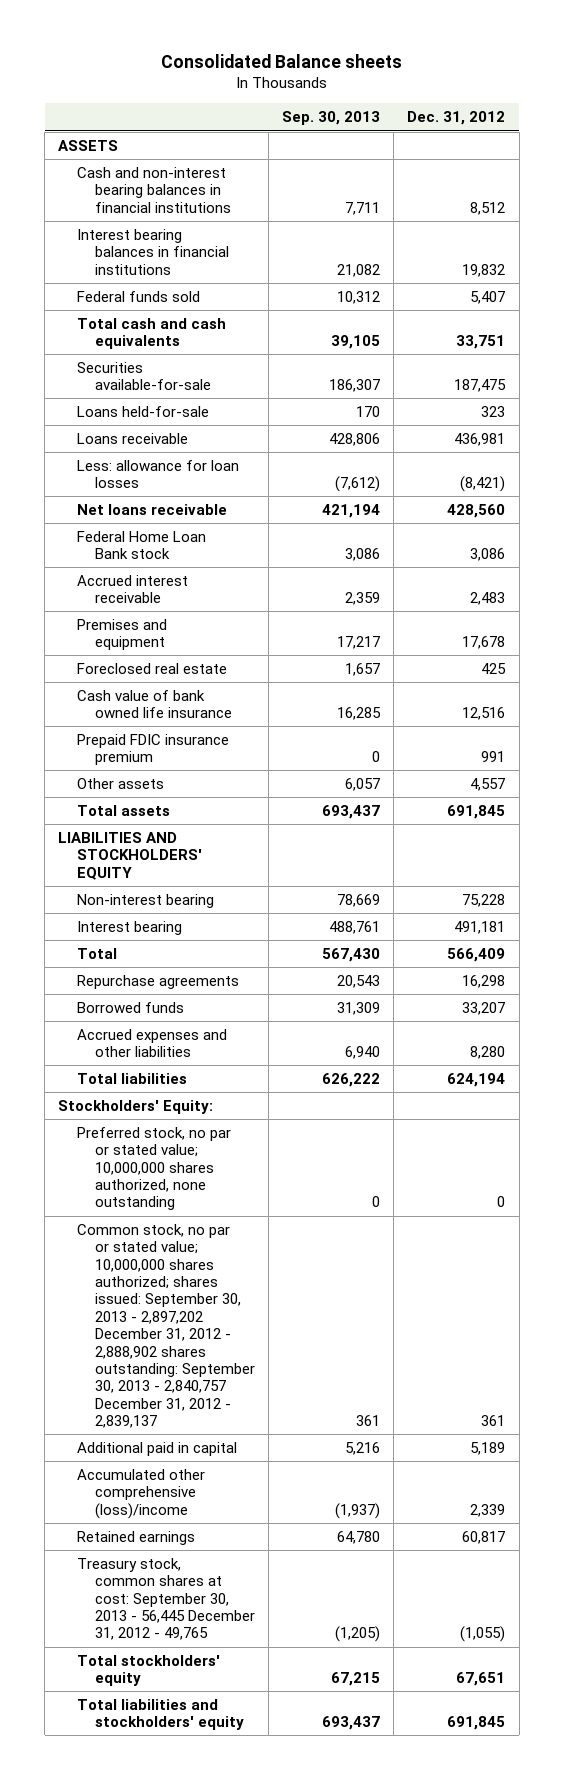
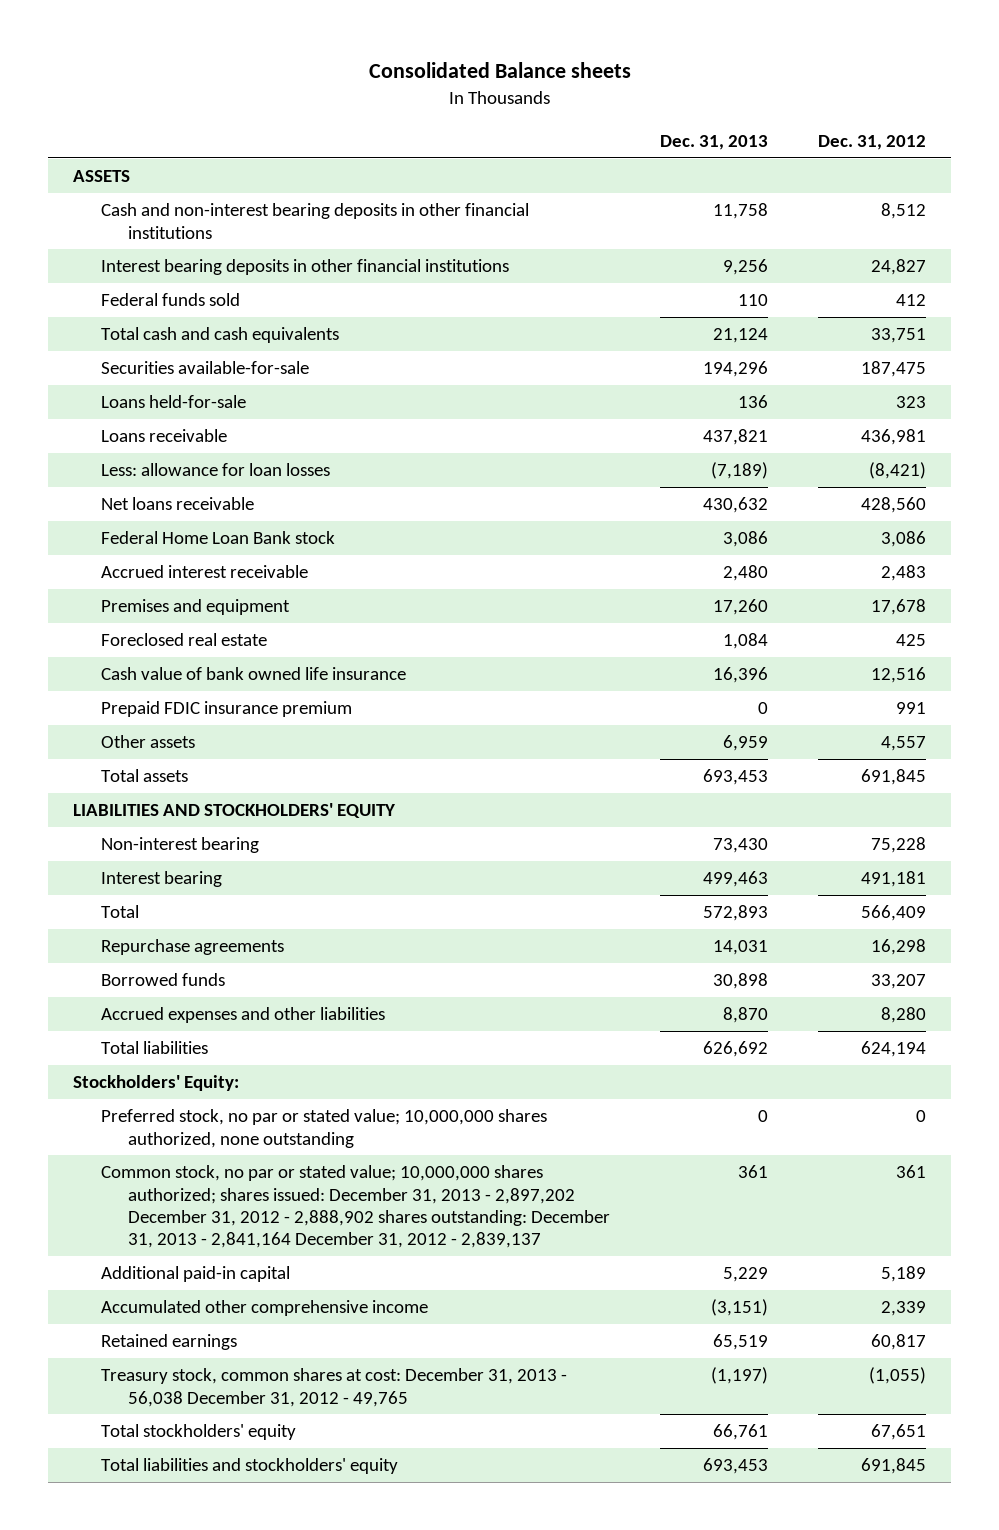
[282,111,381,126] Sep. 30, 2013 -> none
none -> [659,134,768,150] Dec. 31, 2013
[76,166,232,213] Cash and non-interest bearing balances in financial institutions -> [100,203,529,239] Cash and non-interest bearing deposits in other financial institutions
[76,228,230,275] Interest bearing balances in financial institutions -> [100,259,509,276] Interest bearing deposits in other financial institutions
[462,263,506,277] 19,832 -> [871,259,927,276] 24,827
[470,290,506,304] 5,407 -> [896,294,927,307] 412
[76,1223,256,1429] Common stock, no par or stated value; 10,000,000 shares authorized; shares issued: September 30, 2013 - 2,897,202 December 31, 2012 - 2,888,902 shares outstanding: September 30, 2013 - 2,840,757 December 31, 2012 - 2,839,137 -> [100,1165,610,1248] Common stock, no par or stated value; 10,000,000 shares authorized; shares issued: December 31, 2013 - 2,897,202 December 31, 2012 - 2,888,902 shares outstanding: December 31, 2013 - 2,841,164 December 31, 2012 - 2,839,137
[76,1441,237,1456] Additional paid in capital -> [100,1266,290,1283] Additional paid-in capital
[76,1468,205,1519] Accumulated other comprehensive (loss)/income -> [100,1300,428,1317] Accumulated other comprehensive income
[76,1557,256,1641] Treasury stock, common shares at cost: September 30, 2013 - 56,445 December 31, 2012 - 49,765 -> [100,1368,567,1407] Treasury stock, common shares at cost: December 31, 2013 - 56,038 December 31, 2012 - 49,765

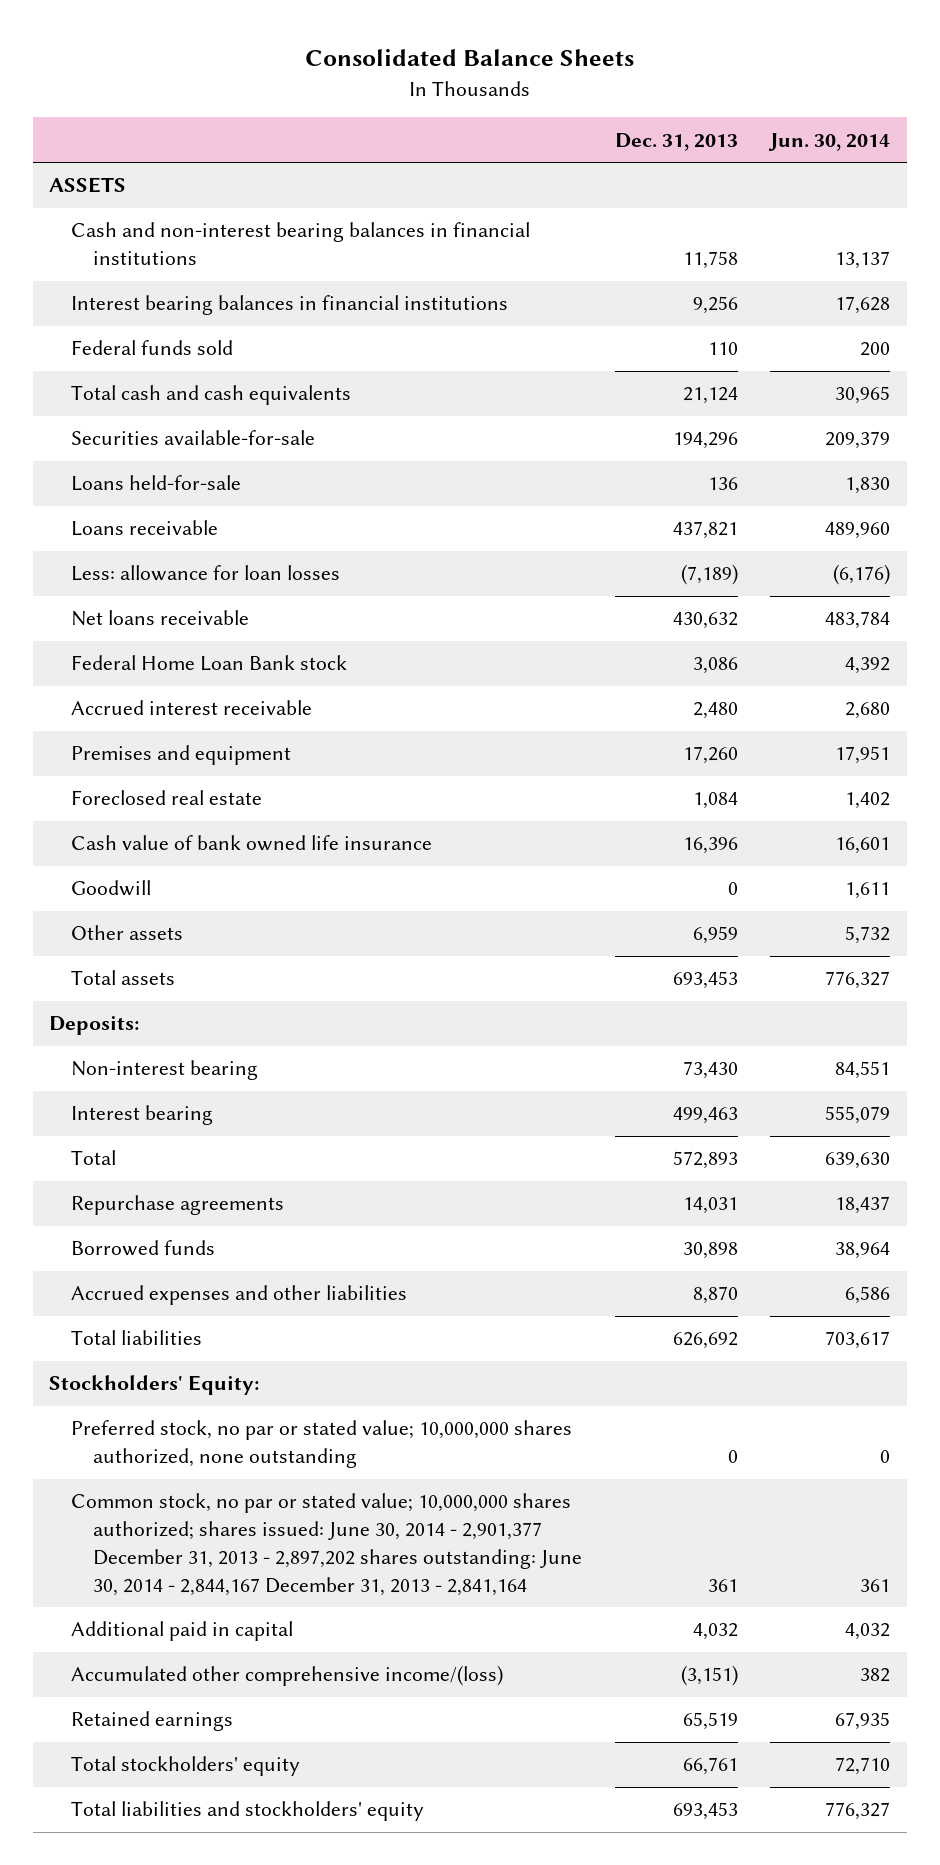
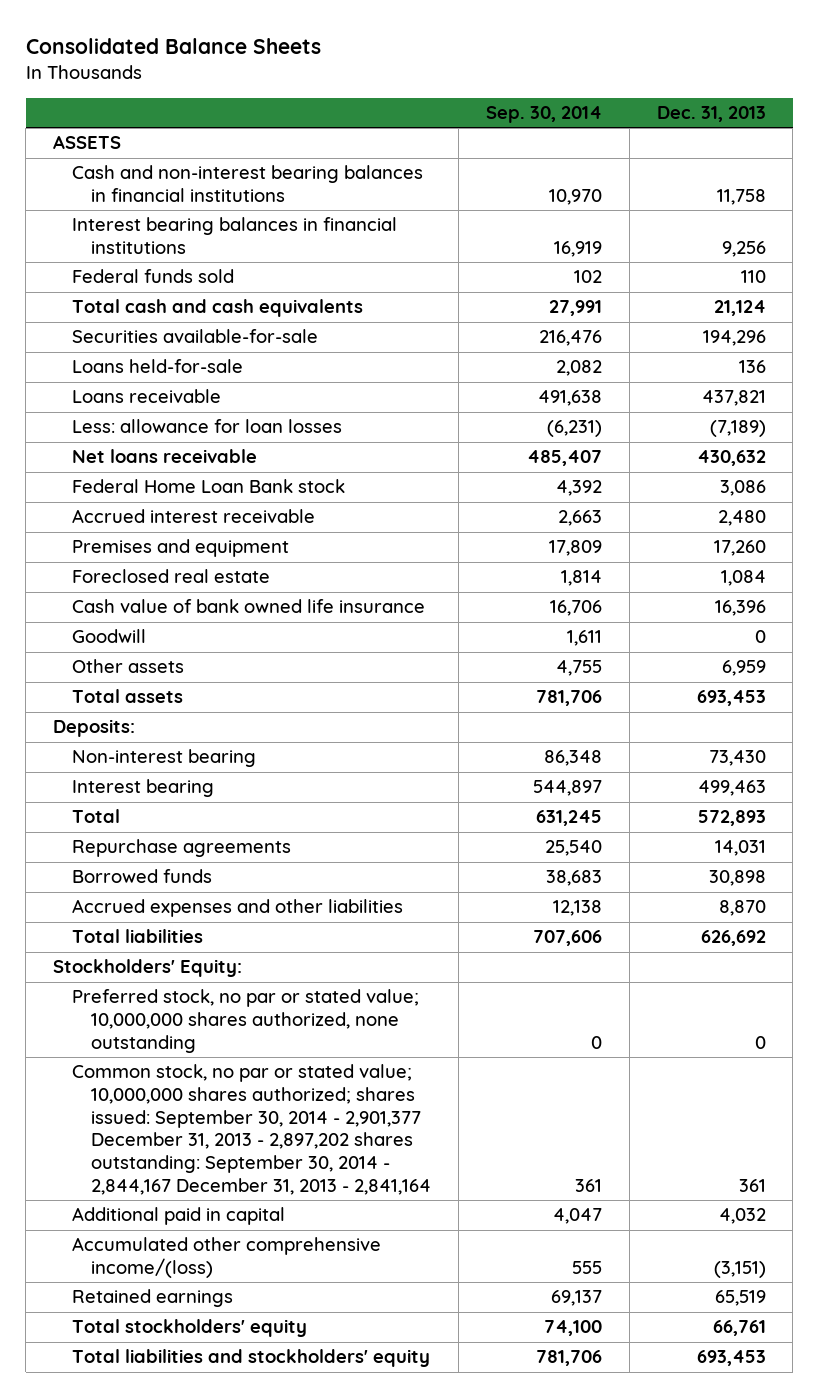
[768,132,891,151] Jun. 30, 2014 -> none
none -> [485,105,602,123] Sep. 30, 2014
[71,1493,583,1597] Common stock, no par or stated value; 10,000,000 shares authorized; shares issued: June 30, 2014 - 2,901,377 December 31, 2013 - 2,897,202 shares outstanding: June 30, 2014 - 2,844,167 December 31, 2013 - 2,841,164 -> [72,1064,431,1195] Common stock, no par or stated value; 10,000,000 shares authorized; shares issued: September 30, 2014 - 2,901,377 December 31, 2013 - 2,897,202 shares outstanding: September 30, 2014 - 2,844,167 December 31, 2013 - 2,841,164

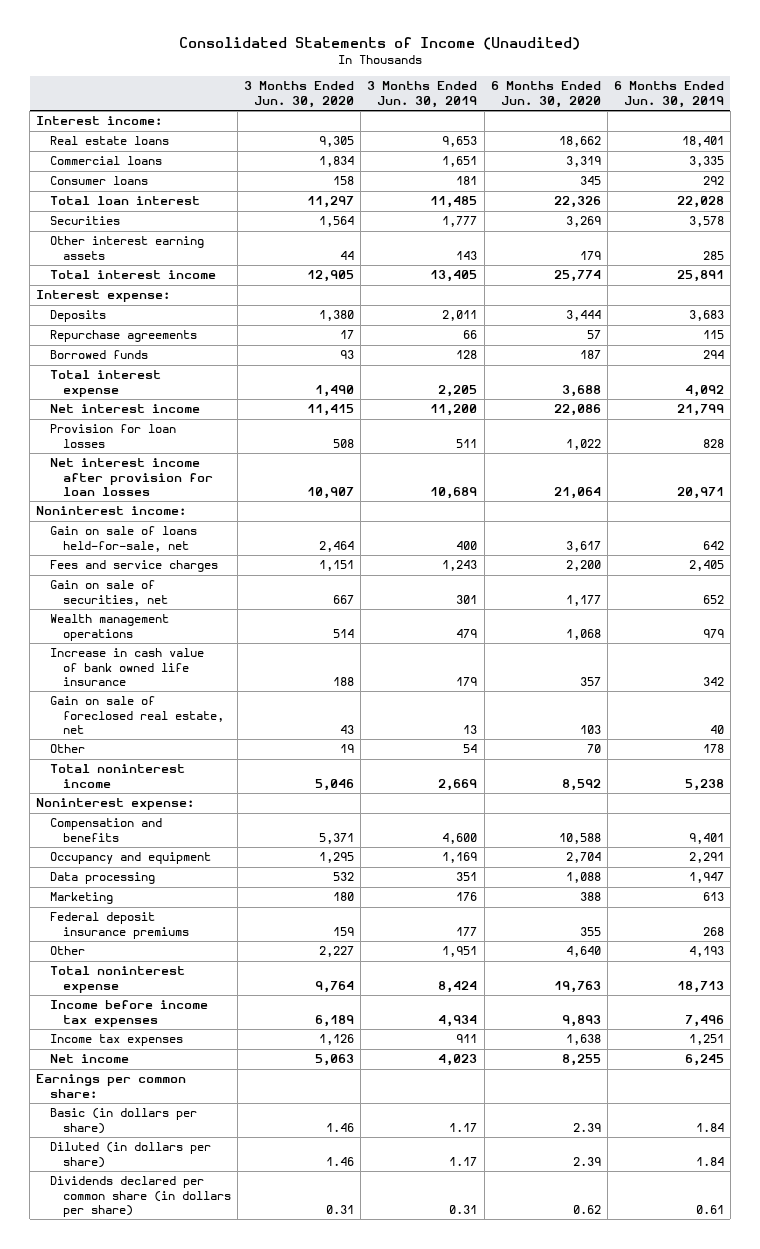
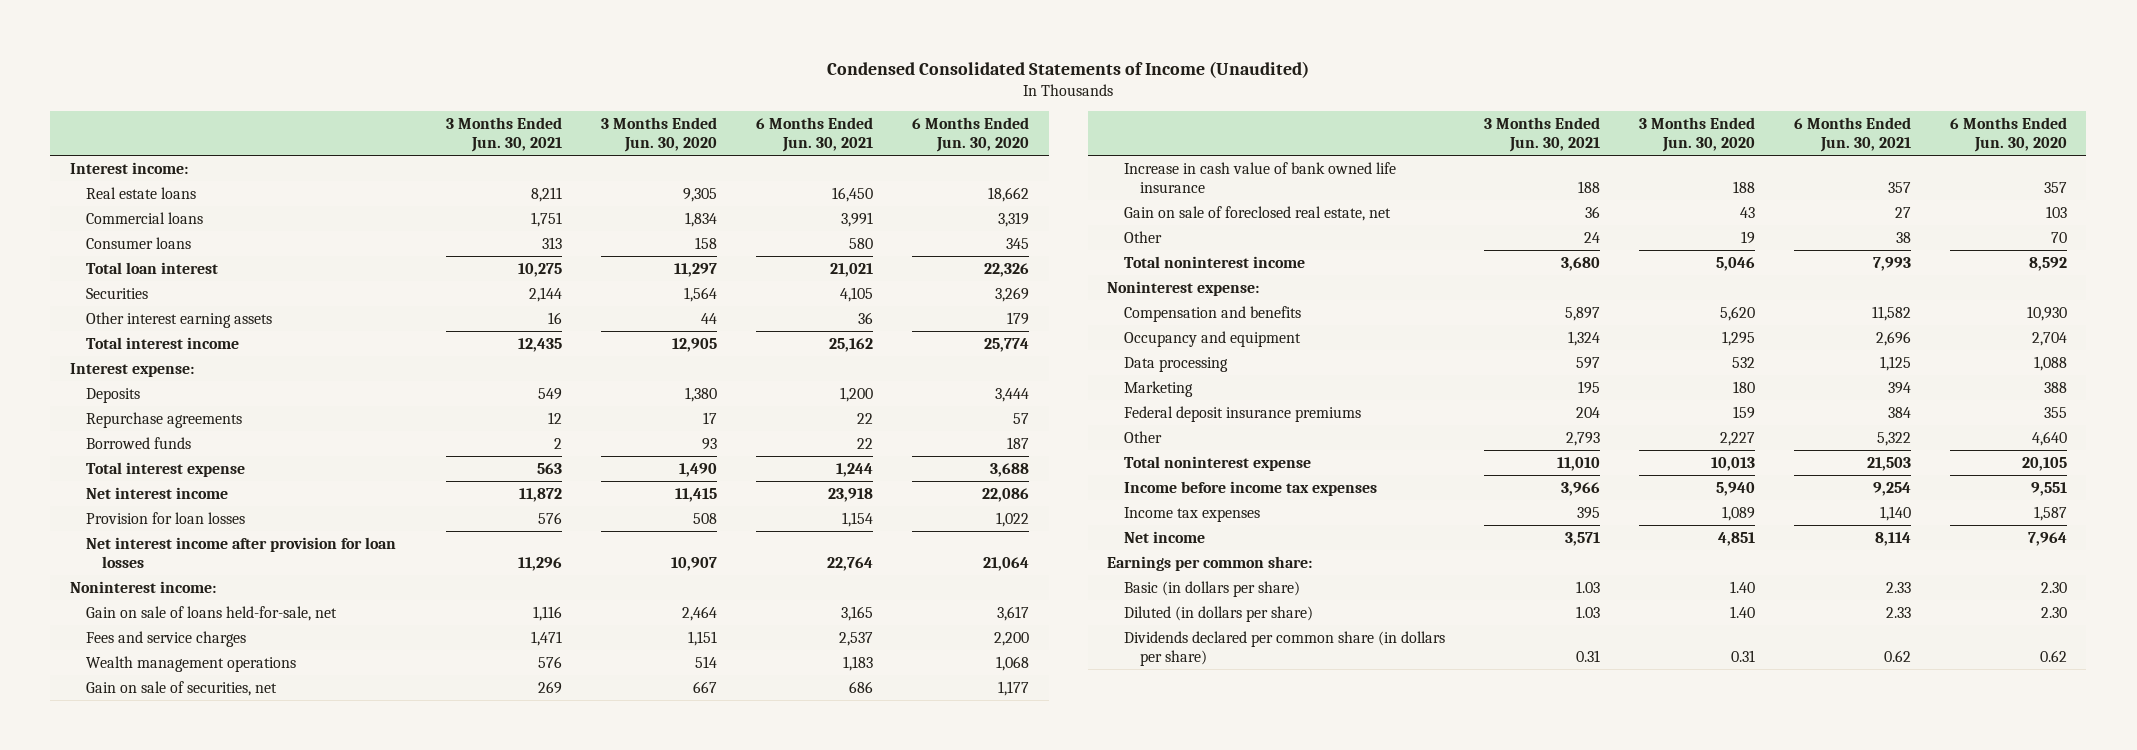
[178,37,580,51] Consolidated Statements of Income (Unaudited) -> [827,60,1310,78] Condensed Consolidated Statements of Income (Unaudited)
[367,81,478,108] 3 Months Ended Jun. 30, 2019 -> none
[613,81,724,108] 6 Months Ended Jun. 30, 2019 -> none
none -> [446,116,563,153] 3 Months Ended Jun. 30, 2021
none -> [756,116,874,153] 6 Months Ended Jun. 30, 2021
[49,580,169,606] Gain on sale of securities, net -> [86,680,278,696] Gain on sale of securities, net
[319,832,355,844] 5,371 -> [1719,305,1755,321] 5,620
[558,832,601,844] 10,588 -> [2026,305,2067,321] 10,930
[315,980,355,993] 9,764 -> [1710,456,1755,471] 10,013
[553,980,601,993] 19,763 -> [2021,456,2067,471] 20,105
[315,1014,355,1027] 6,189 -> [1715,481,1755,496] 5,940
[561,1014,601,1027] 9,893 -> [2030,481,2067,496] 9,551
[319,1034,355,1046] 1,126 -> [1721,505,1755,521] 1,089
[565,1034,601,1046] 1,638 -> [2033,505,2067,521] 1,587
[315,1054,355,1067] 5,063 -> [1717,531,1755,546] 4,851
[561,1054,601,1067] 8,255 -> [2027,531,2067,546] 7,964
[326,1122,355,1132] 1.46 -> [1729,580,1755,593] 1.40
[572,1122,601,1132] 2.39 -> [2040,581,2067,593] 2.30
[326,1156,355,1166] 1.46 -> [1729,605,1755,618] 1.40
[572,1156,601,1166] 2.39 -> [2040,606,2067,618] 2.30

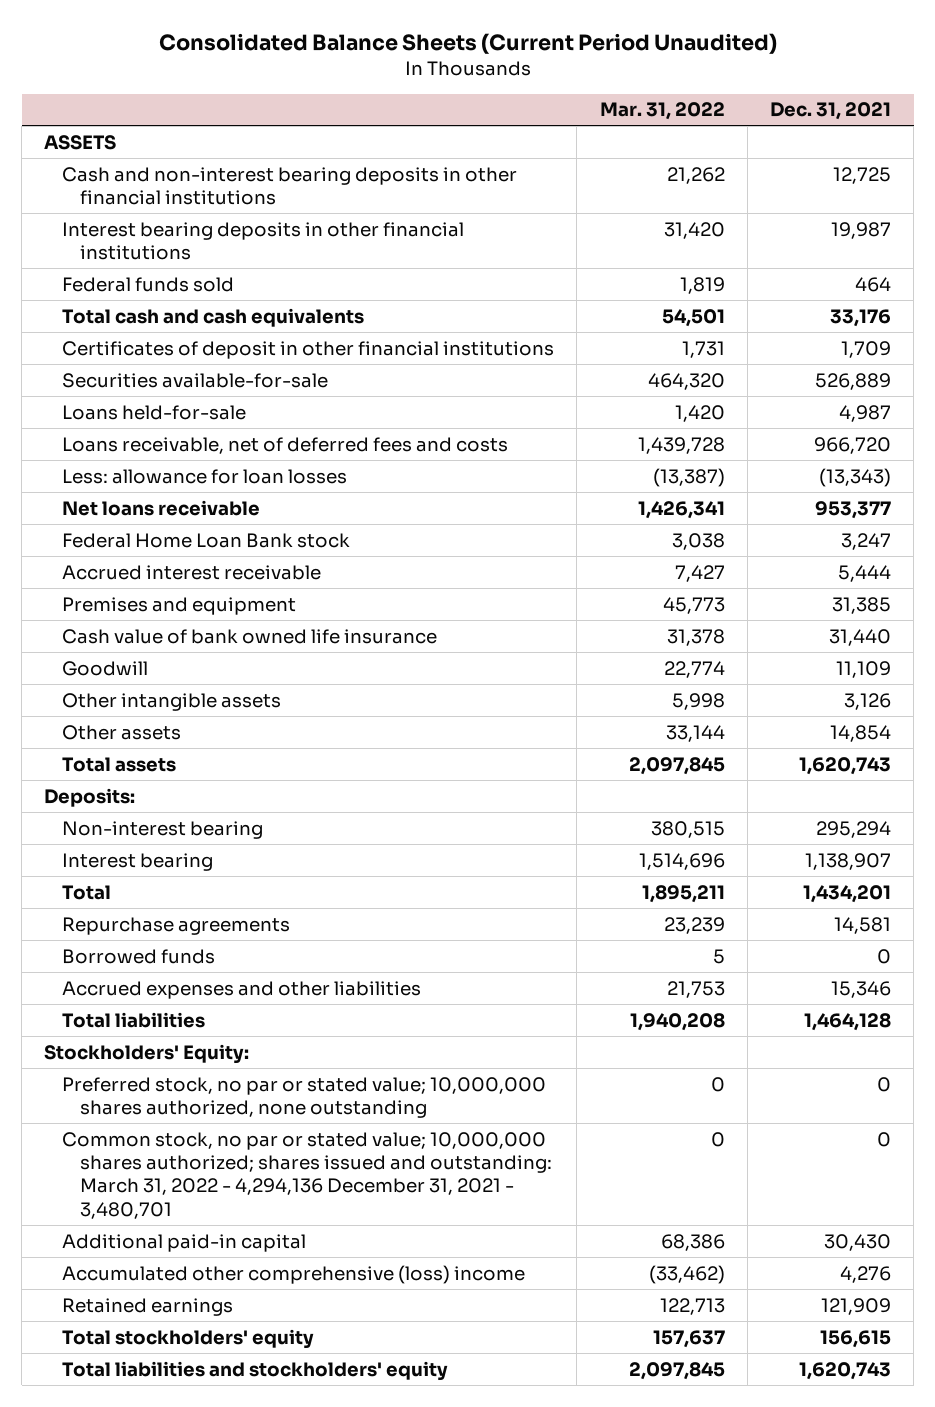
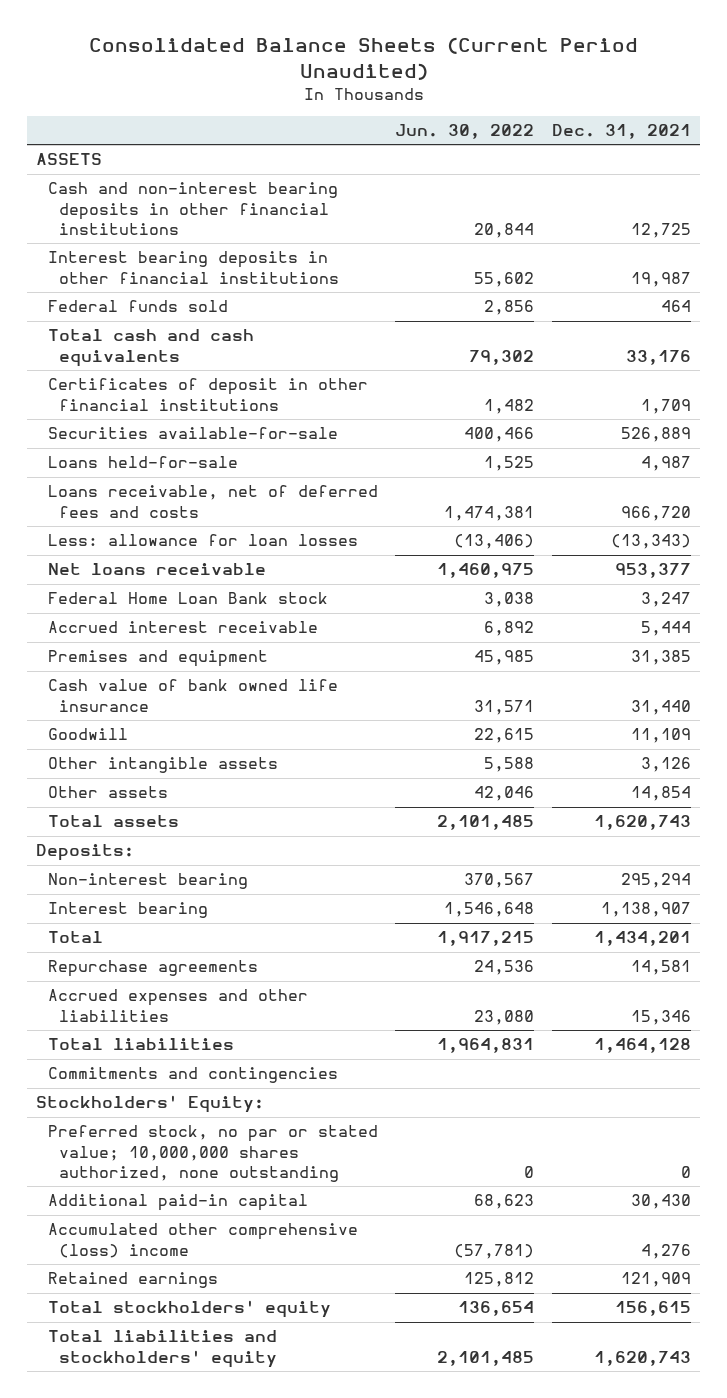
[599,102,725,121] Mar. 31, 2022 -> none
none -> [395,124,535,140] Jun. 30, 2022
[62,948,216,964] Borrowed funds -> none
none -> [47,1067,338,1084] Commitments and contingencies
[62,1131,553,1219] Common stock, no par or stated value; 10,000,000 shares authorized; shares issued and outstanding: March 31, 2022 - 4,294,136 December 31, 2021 - 3,480,701 -> none

